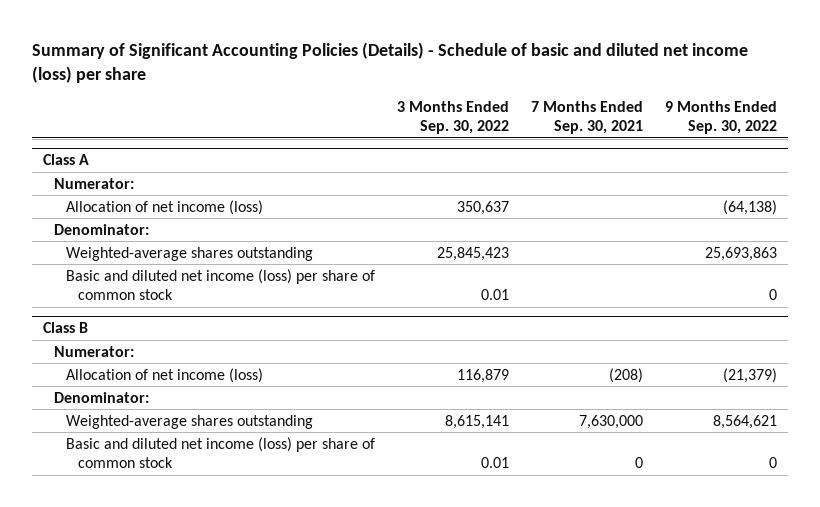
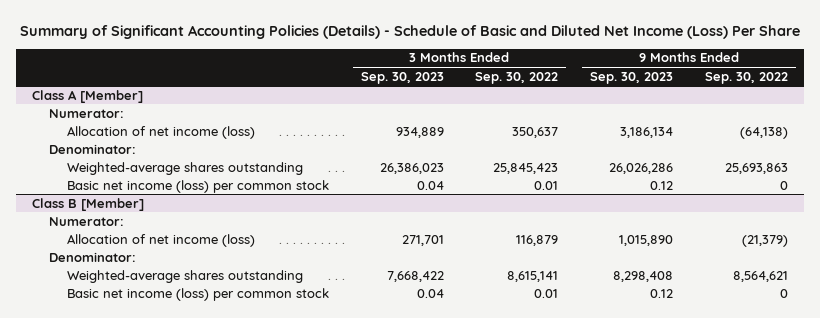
[31,41,748,83] Summary of Significant Accounting Policies (Details) - Schedule of basic and diluted net income (loss) per share -> [19,25,800,40] Summary of Significant Accounting Policies (Details) - Schedule of Basic and Diluted Net Income (Loss) Per Share
[531,100,644,134] 7 Months Ended Sep. 30, 2021 -> none
none -> [360,71,444,84] Sep. 30, 2023
none -> [590,71,674,84] Sep. 30, 2023
[42,154,89,166] Class A -> [32,89,144,103] Class A [Member]
[66,268,376,300] Basic and diluted net income (loss) per share of common stock -> [66,179,329,193] Basic net income (loss) per common stock
[42,322,88,334] Class B -> [32,197,145,211] Class B [Member]
[66,436,376,468] Basic and diluted net income (loss) per share of common stock -> [66,287,329,301] Basic net income (loss) per common stock

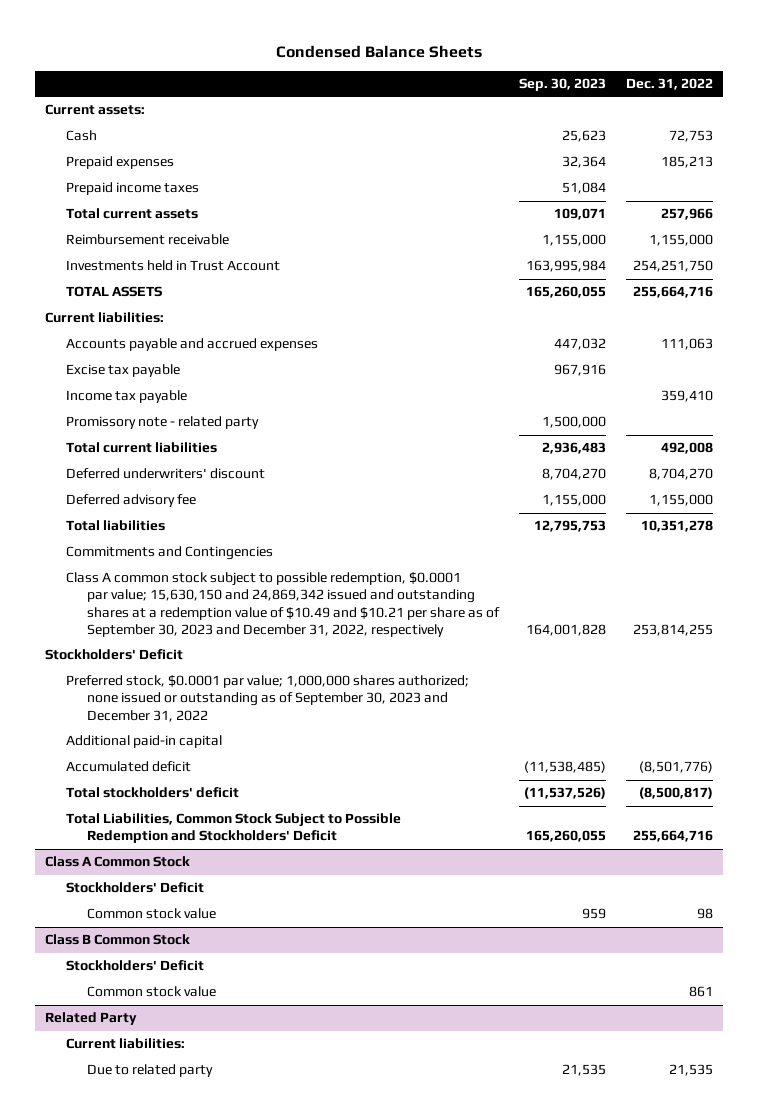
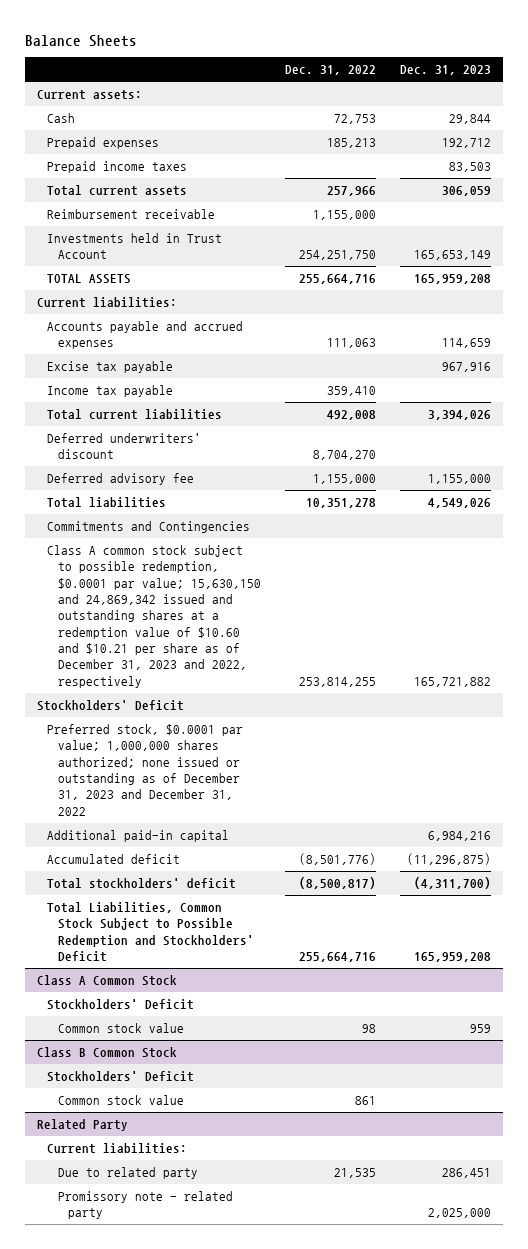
[275,44,482,58] Condensed Balance Sheets -> [24,34,137,47] Balance Sheets
[518,77,606,91] Sep. 30, 2023 -> none
none -> [400,65,492,76] Dec. 31, 2023
[65,416,259,430] Promissory note - related party -> none
[65,572,500,637] Class A common stock subject to possible redemption, $0.0001 par value; 15,630,150 and 24,869,342 issued and outstanding shares at a redemption value of $10.49 and $10.21 per share as of September 30, 2023 and December 31, 2022, respectively -> [47,545,261,688] Class A common stock subject to possible redemption, $0.0001 par value; 15,630,150 and 24,869,342 issued and outstanding shares at a redemption value of $10.60 and $10.21 per share as of December 31, 2023 and 2022, respectively
[65,675,469,722] Preferred stock, $0.0001 par value; 1,000,000 shares authorized; none issued or outstanding as of September 30, 2023 and December 31, 2022 -> [47,724,244,816] Preferred stock, $0.0001 par value; 1,000,000 shares authorized; none issued or outstanding as of December 31, 2023 and December 31, 2022
none -> [57,1191,233,1220] Promissory note - related party

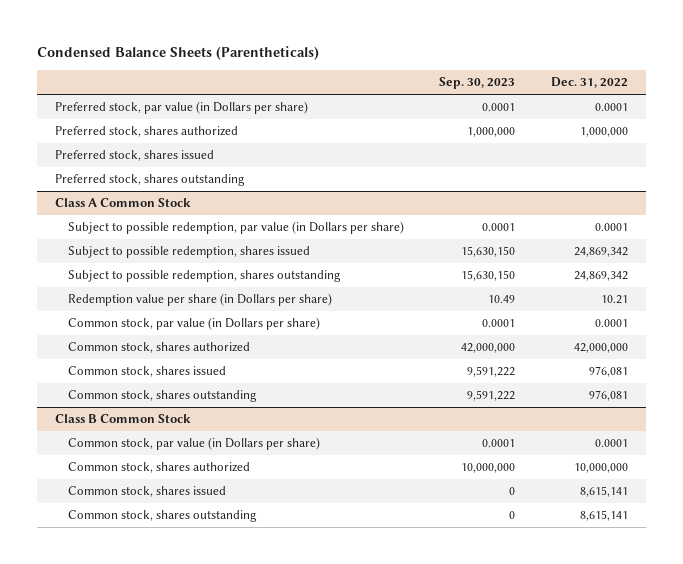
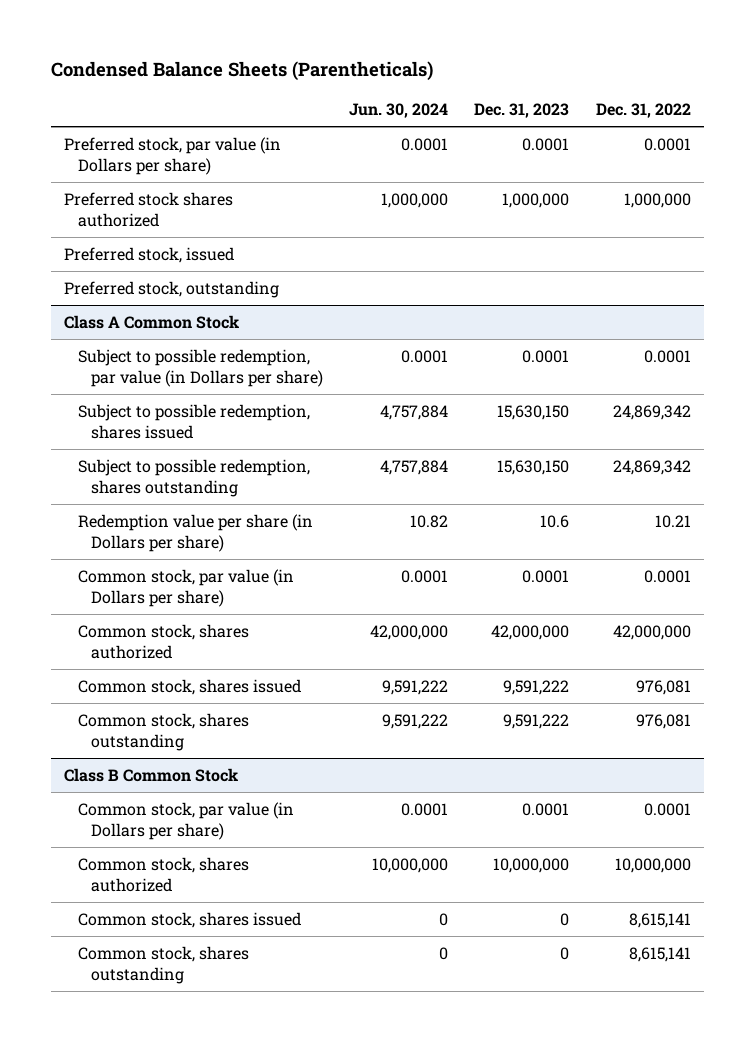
[439,77,516,90] Sep. 30, 2023 -> none
none -> [349,103,449,119] Jun. 30, 2024
none -> [474,103,570,119] Dec. 31, 2023
[55,126,239,138] Preferred stock, shares authorized -> [64,191,234,227] Preferred stock shares authorized
[55,150,215,162] Preferred stock, shares issued -> [64,246,235,263] Preferred stock, issued
[55,174,246,187] Preferred stock, shares outstanding -> [64,280,280,298] Preferred stock, outstanding

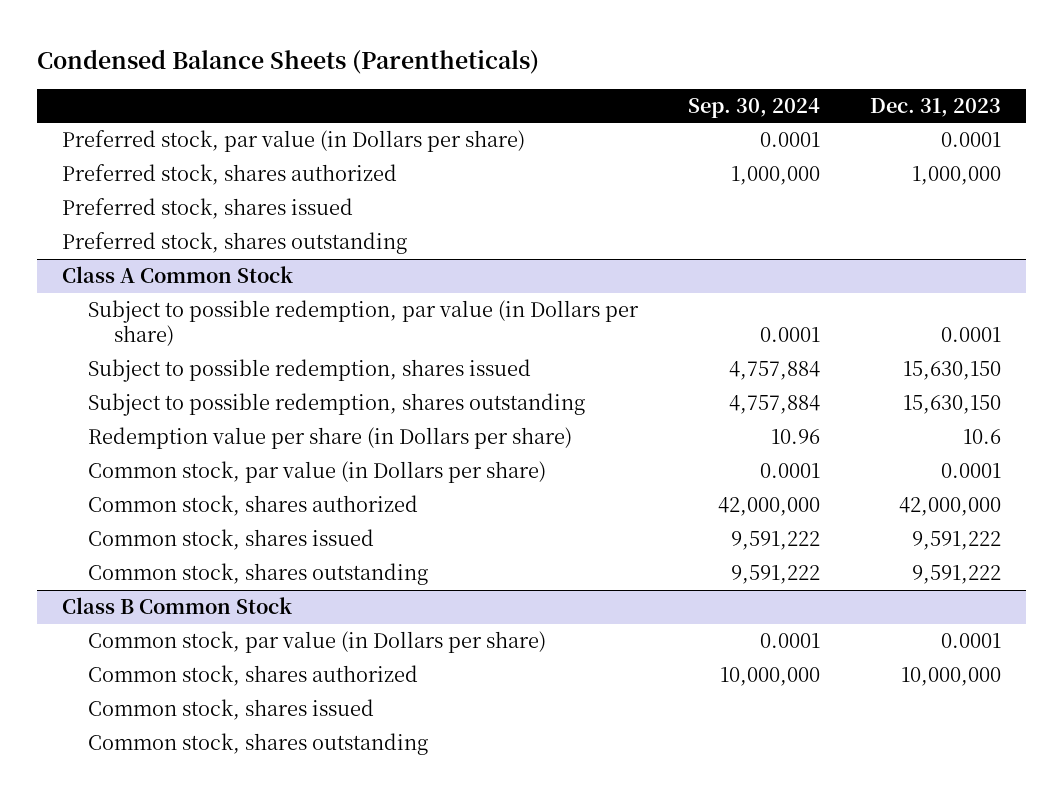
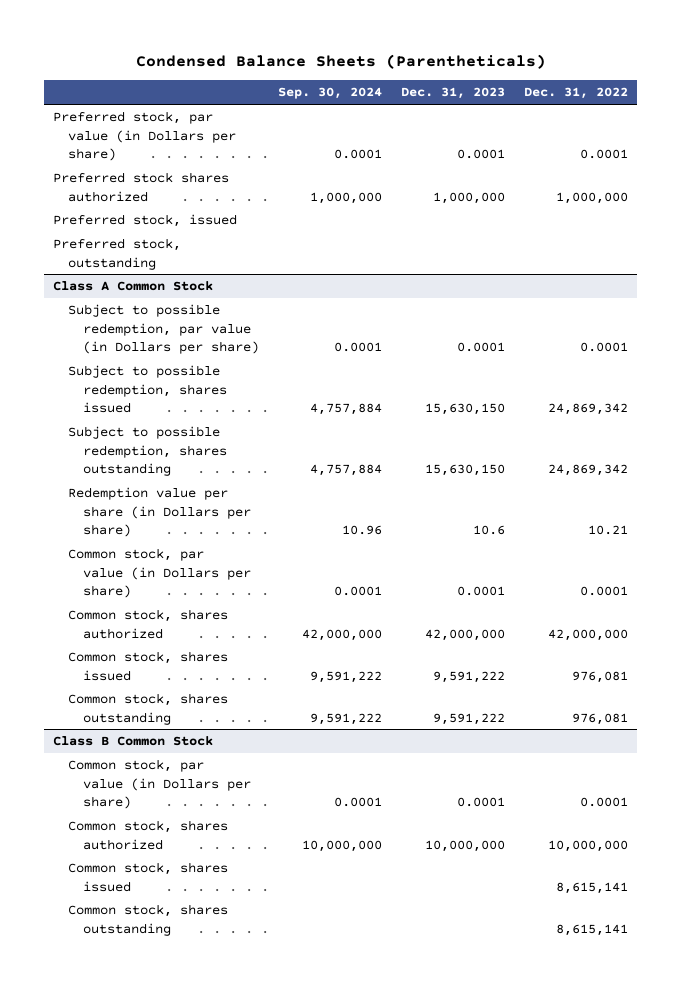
none -> [523,87,628,100] Dec. 31, 2022
[62,164,398,186] Preferred stock, shares authorized -> [53,172,230,202] Preferred stock shares authorized
[62,198,354,220] Preferred stock, shares issued -> [53,214,238,228] Preferred stock, issued
[62,232,408,255] Preferred stock, shares outstanding -> [53,238,182,270] Preferred stock, outstanding

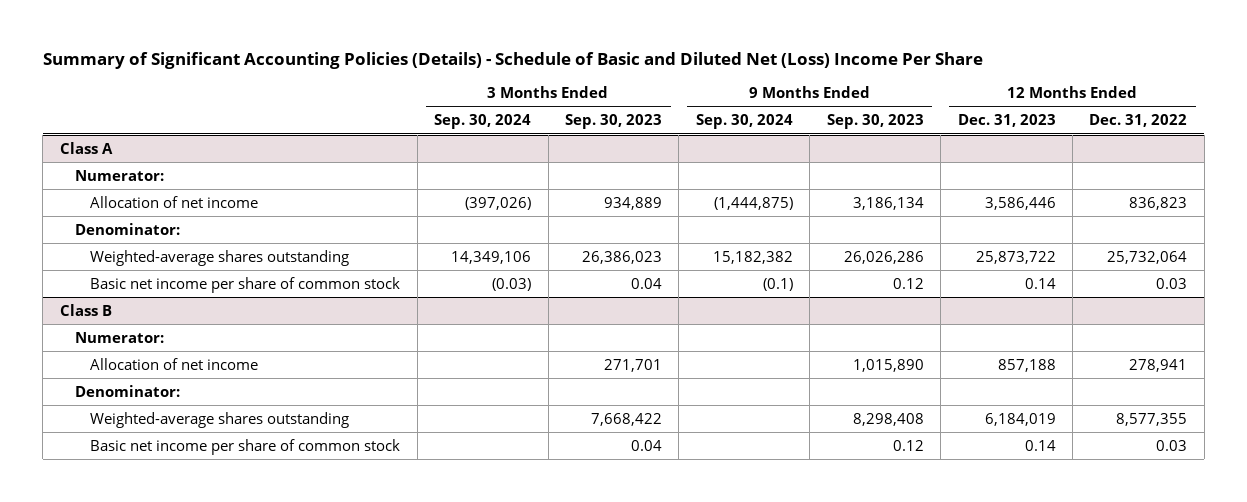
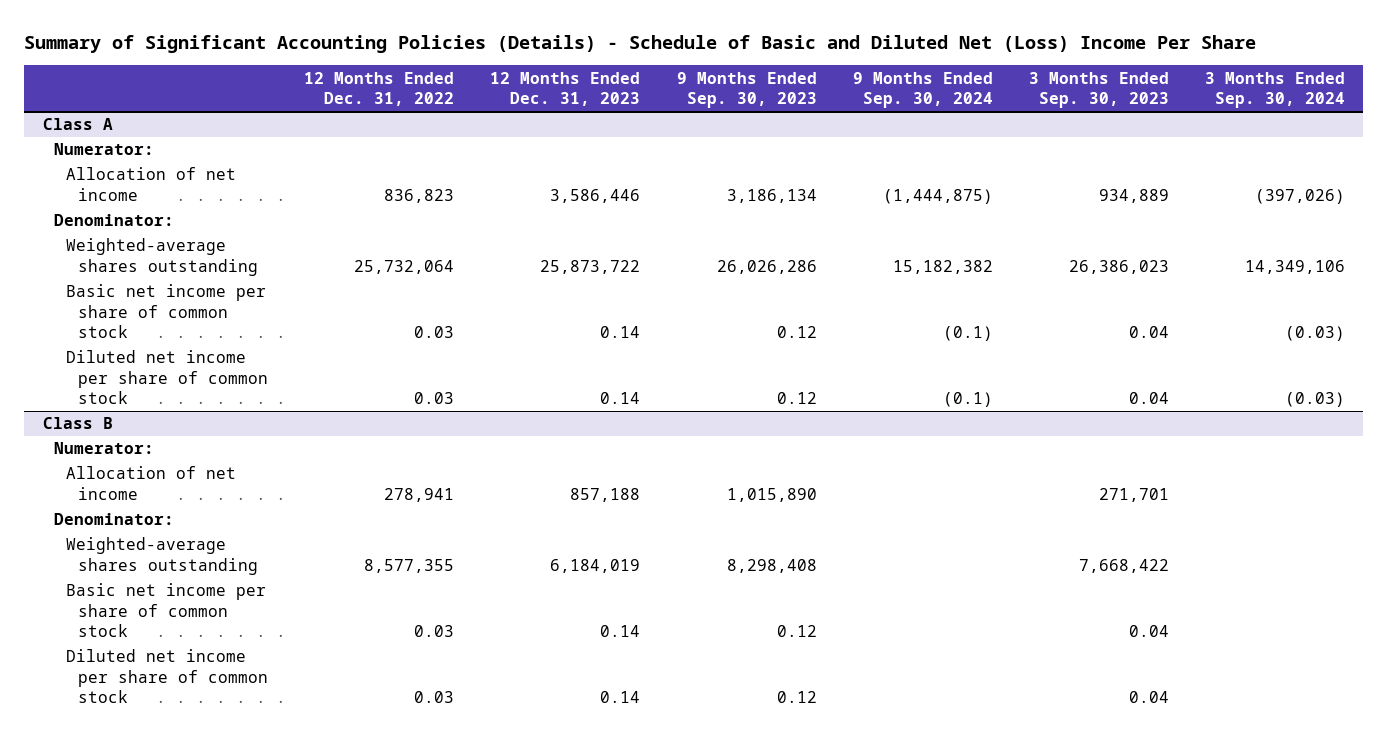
none -> [66,350,269,405] Diluted net income per share of common stock
none -> [66,649,269,704] Diluted net income per share of common stock

